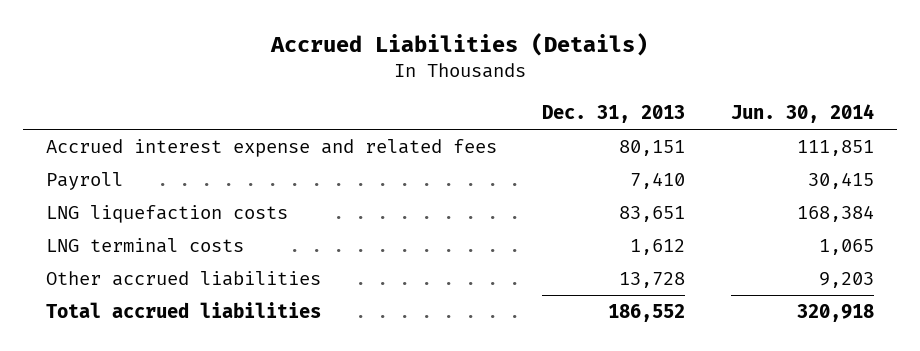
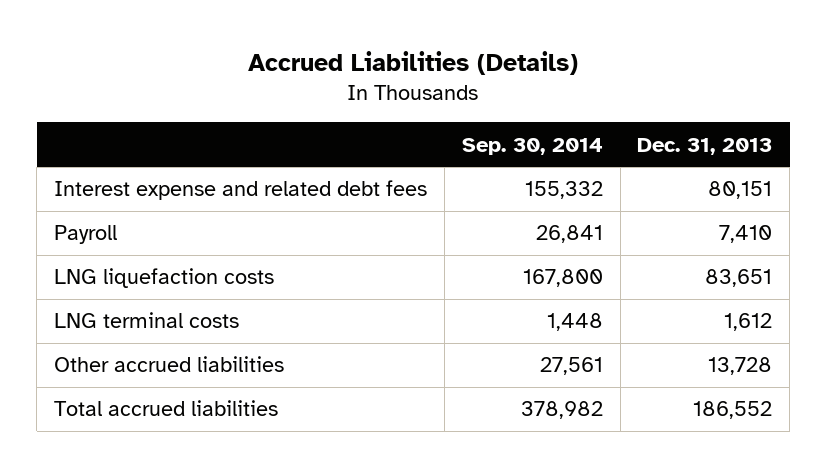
[730,104,874,124] Jun. 30, 2014 -> none
none -> [461,137,603,155] Sep. 30, 2014
[45,139,497,158] Accrued interest expense and related fees -> [54,180,428,201] Interest expense and related debt fees

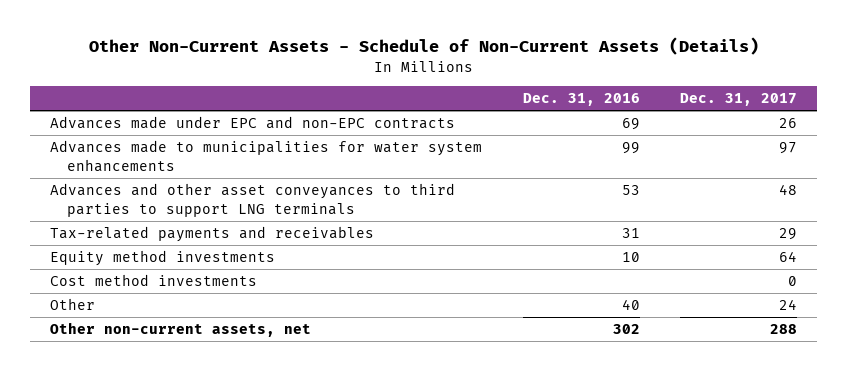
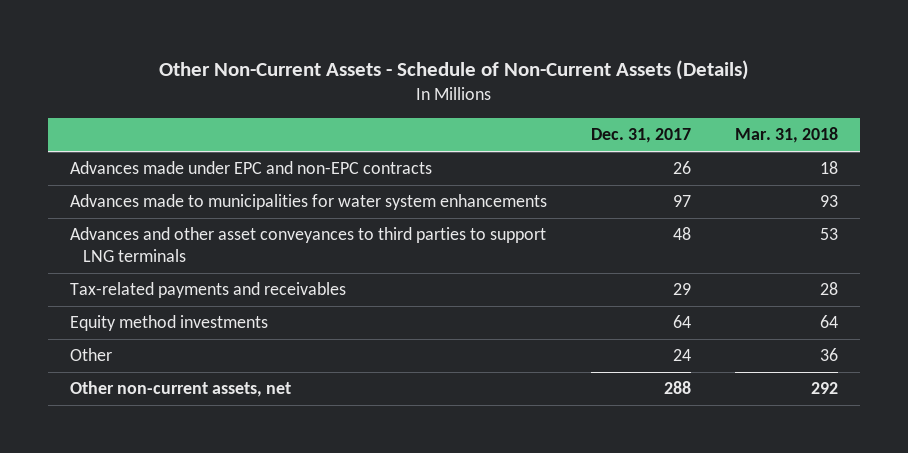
[522,92,640,106] Dec. 31, 2016 -> none
none -> [734,127,838,144] Mar. 31, 2018
[50,274,258,287] Cost method investments -> none

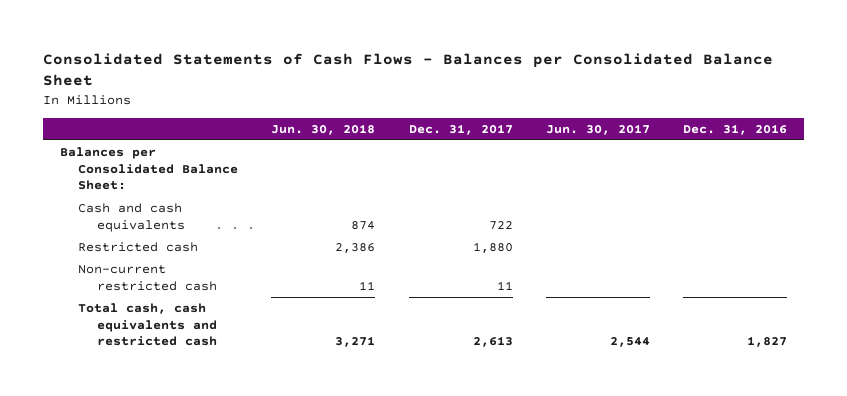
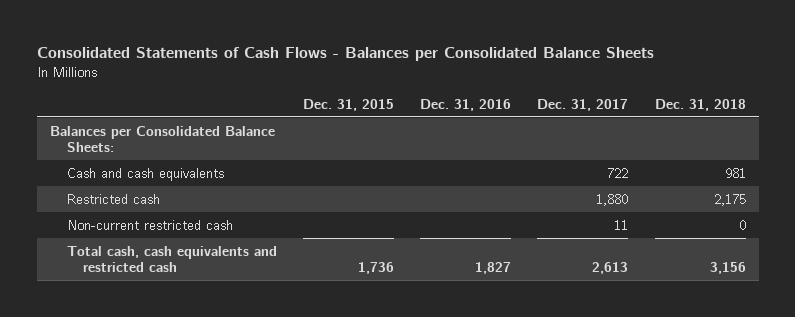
[42,53,773,87] Consolidated Statements of Cash Flows - Balances per Consolidated Balance Sheet -> [36,47,654,62] Consolidated Statements of Cash Flows - Balances per Consolidated Balance Sheets
[271,123,376,135] Jun. 30, 2018 -> none
[545,123,650,135] Jun. 30, 2017 -> none
none -> [302,99,394,112] Dec. 31, 2015
none -> [654,99,746,112] Dec. 31, 2018
[59,147,239,191] Balances per Consolidated Balance Sheet: -> [49,125,275,153] Balances per Consolidated Balance Sheets:

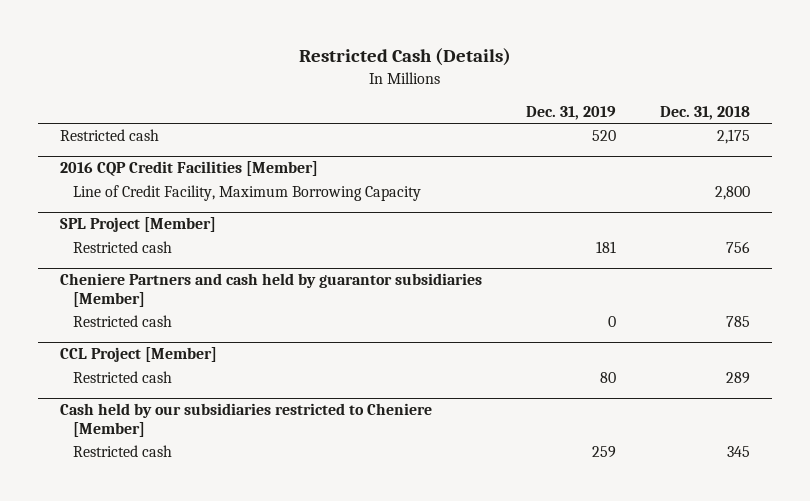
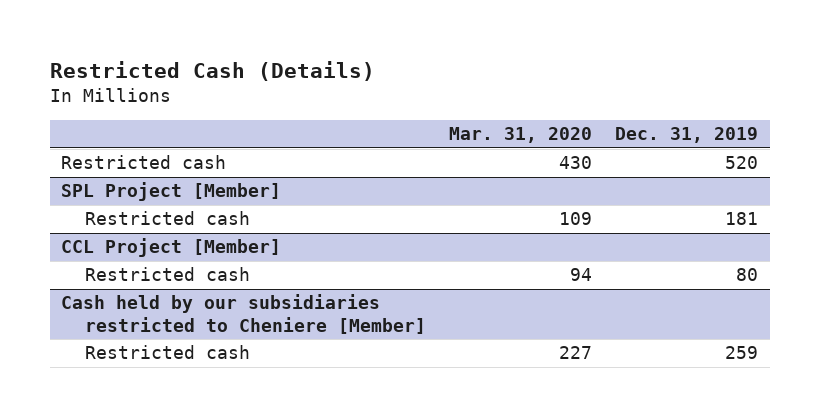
[660,105,751,120] Dec. 31, 2018 -> none
none -> [448,127,592,144] Mar. 31, 2020
[59,161,318,177] 2016 CQP Credit Facilities [Member] -> none
[73,185,422,202] Line of Credit Facility, Maximum Borrowing Capacity -> none
[59,273,482,308] Cheniere Partners and cash held by guarantor subsidiaries [Member] -> none
[73,315,173,328] Restricted cash -> none

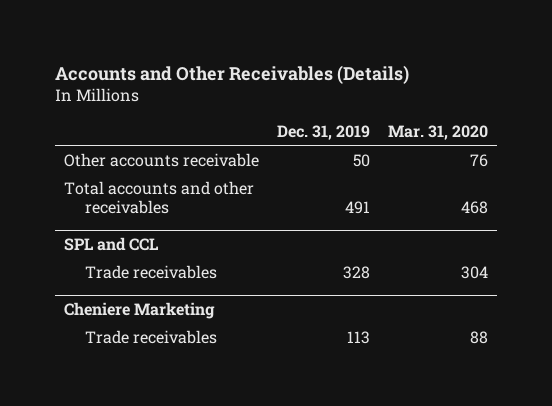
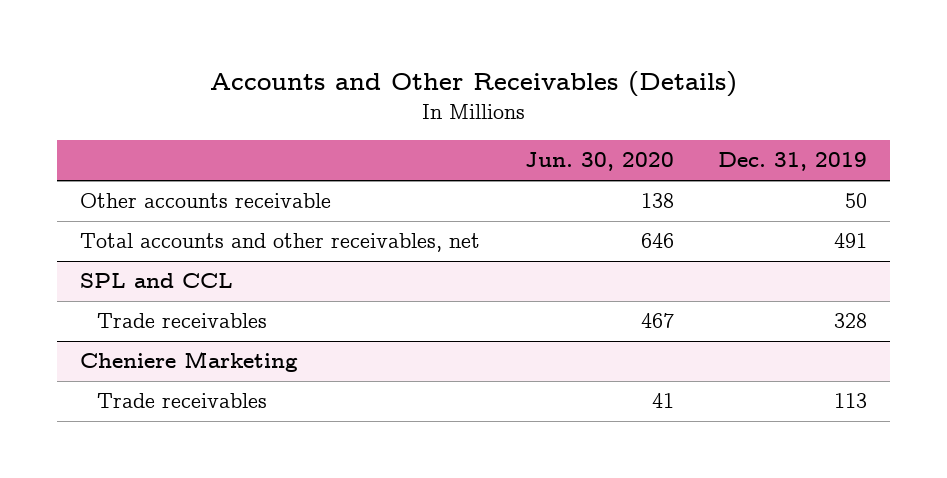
[387,124,488,140] Mar. 31, 2020 -> none
none -> [524,152,674,172] Jun. 30, 2020
[64,180,255,214] Total accounts and other receivables -> [79,233,480,253] Total accounts and other receivables, net

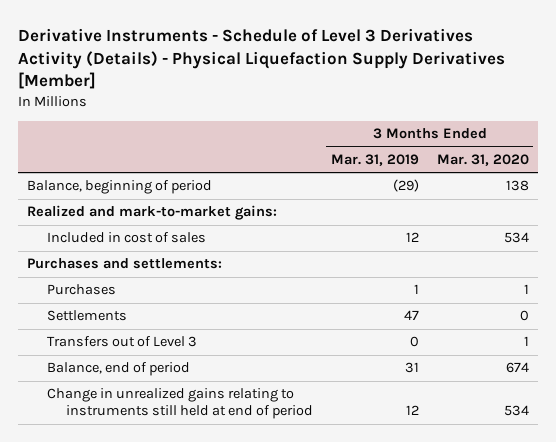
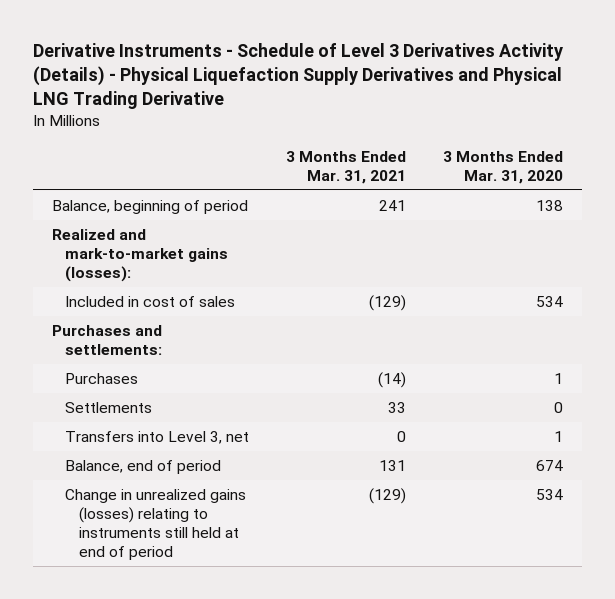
[18,28,506,90] Derivative Instruments - Schedule of Level 3 Derivatives Activity (Details) - Physical Liquefaction Supply Derivatives [Member] -> [33,43,564,110] Derivative Instruments - Schedule of Level 3 Derivatives Activity (Details) - Physical Liquefaction Supply Derivatives and Physical LNG Trading Derivative
[330,154,419,167] Mar. 31, 2019 -> none
none -> [286,150,407,184] 3 Months Ended Mar. 31, 2021
[27,205,278,221] Realized and mark-to-market gains: -> [51,228,229,283] Realized and mark-to-market gains (losses):
[46,336,197,348] Transfers out of Level 3 -> none
none -> [65,430,250,444] Transfers into Level 3, net
[46,388,313,420] Change in unrealized gains relating to instruments still held at end of period -> [65,488,247,561] Change in unrealized gains (losses) relating to instruments still held at end of period

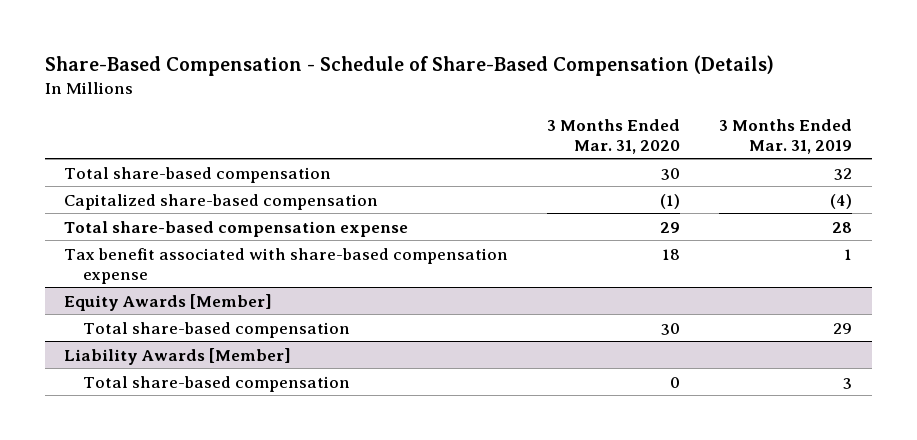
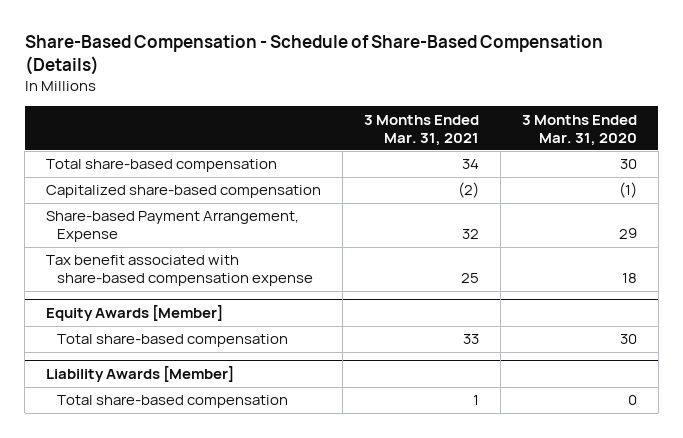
[719,118,853,154] 3 Months Ended Mar. 31, 2019 -> none
none -> [363,114,479,146] 3 Months Ended Mar. 31, 2021
[64,220,409,237] Total share-based compensation expense -> [46,211,300,243] Share-based Payment Arrangement, Expense

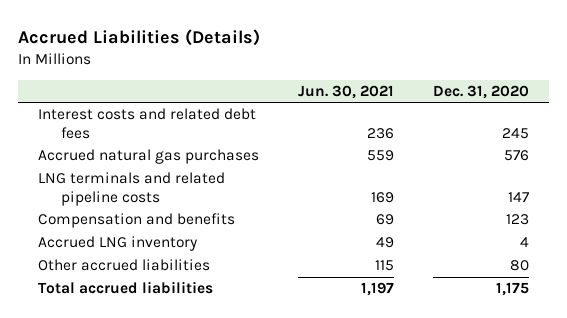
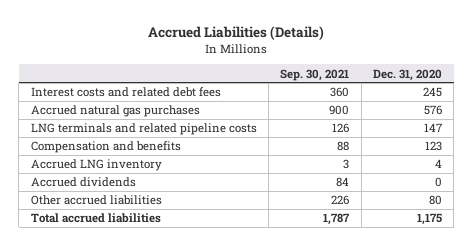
[298,84,395,99] Jun. 30, 2021 -> none
none -> [280,68,350,81] Sep. 30, 2021
none -> [30,177,136,188] Accrued dividends

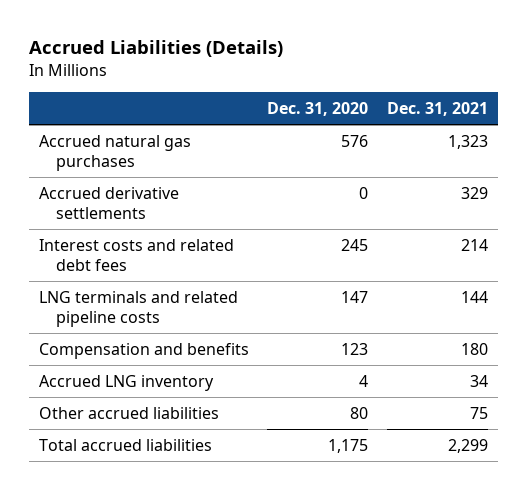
[280,68,350,81] Sep. 30, 2021 -> none
none -> [387,102,489,117] Dec. 31, 2021
none -> [38,187,179,220] Accrued derivative settlements
[30,87,221,98] Interest costs and related debt fees -> [38,239,234,272] Interest costs and related debt fees
[30,177,136,188] Accrued dividends -> none

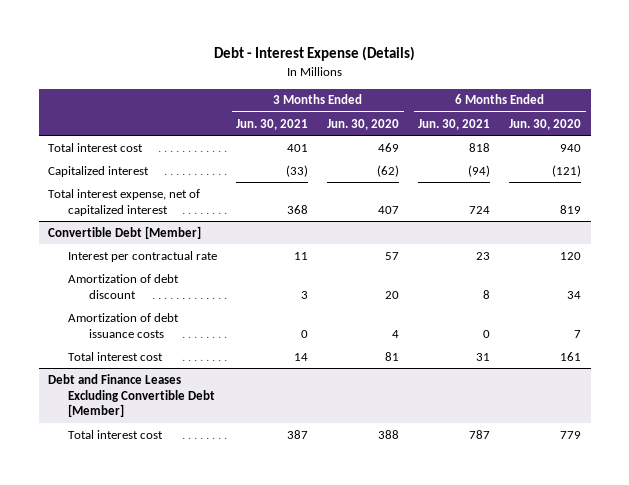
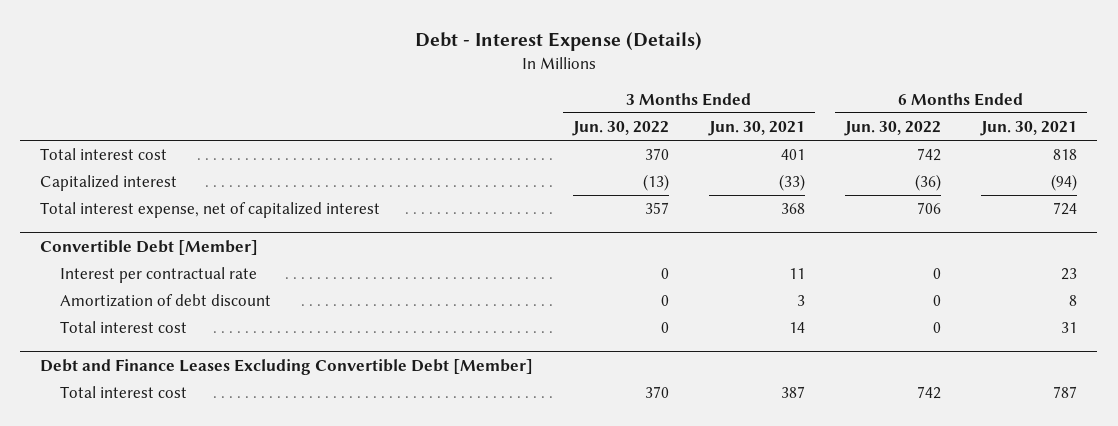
[327,118,400,130] Jun. 30, 2020 -> none
[509,118,582,130] Jun. 30, 2020 -> none
none -> [572,120,670,136] Jun. 30, 2022
none -> [844,120,942,136] Jun. 30, 2022
[68,312,180,338] Amortization of debt issuance costs -> none

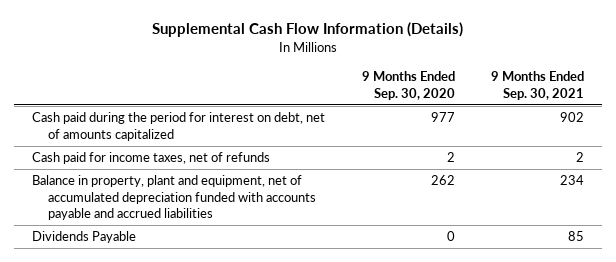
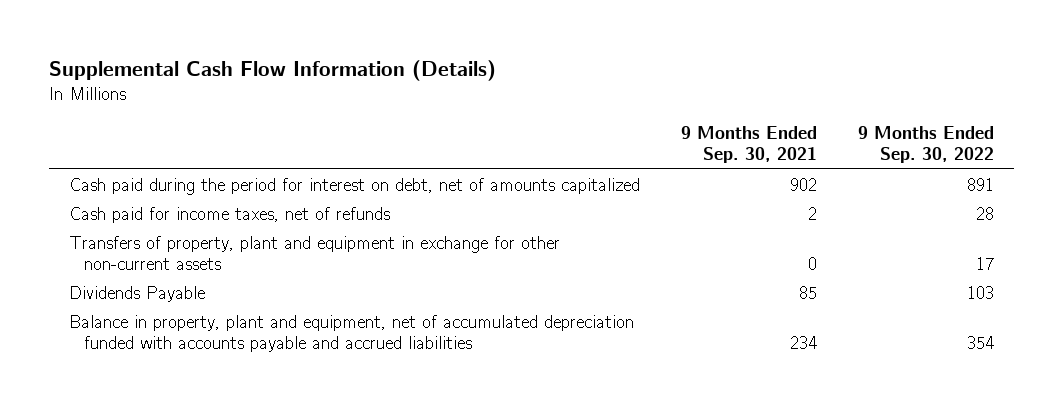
[361,71,455,100] 9 Months Ended Sep. 30, 2020 -> none
none -> [857,125,994,164] 9 Months Ended Sep. 30, 2022
none -> [69,235,561,270] Transfers of property, plant and equipment in exchange for other non-current assets
[32,175,316,221] Balance in property, plant and equipment, net of accumulated depreciation funded with accounts payable and accrued liabilities -> [69,314,635,352] Balance in property, plant and equipment, net of accumulated depreciation funded with accounts payable and accrued liabilities

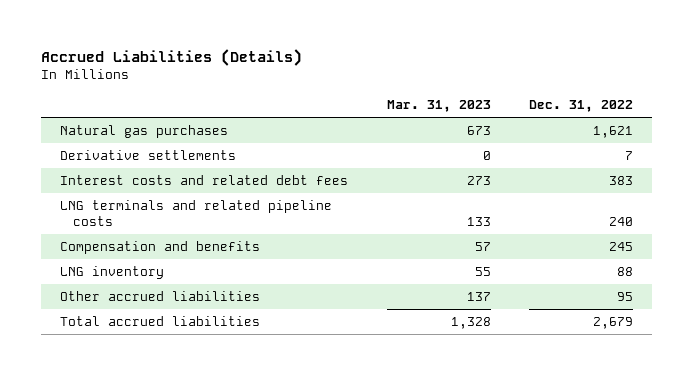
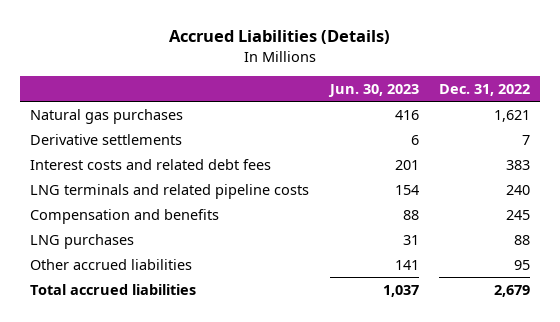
[386,100,491,113] Mar. 31, 2023 -> none
none -> [327,83,419,97] Jun. 30, 2023
[60,265,165,279] LNG inventory -> [30,233,135,249] LNG purchases

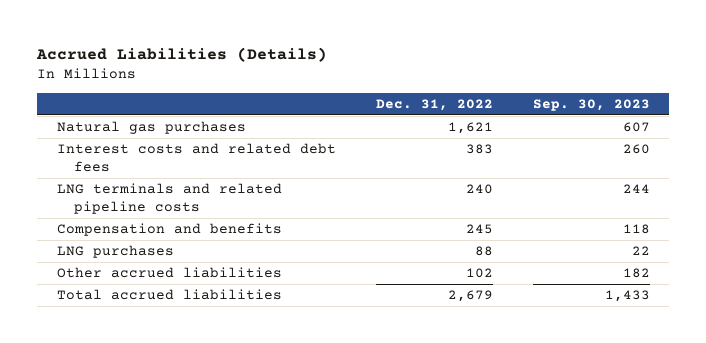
[327,83,419,97] Jun. 30, 2023 -> none
none -> [532,98,650,111] Sep. 30, 2023
[30,133,183,145] Derivative settlements -> none
[513,259,530,270] 95 -> [465,268,493,279] 102

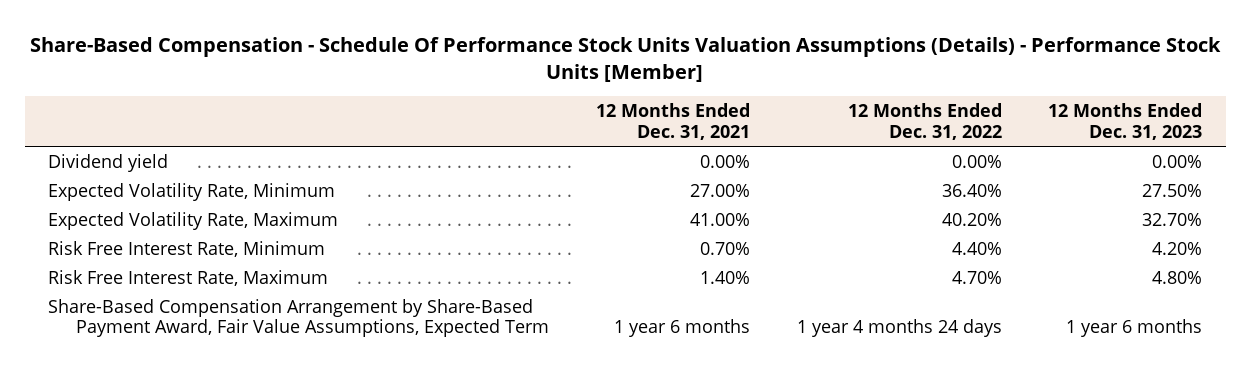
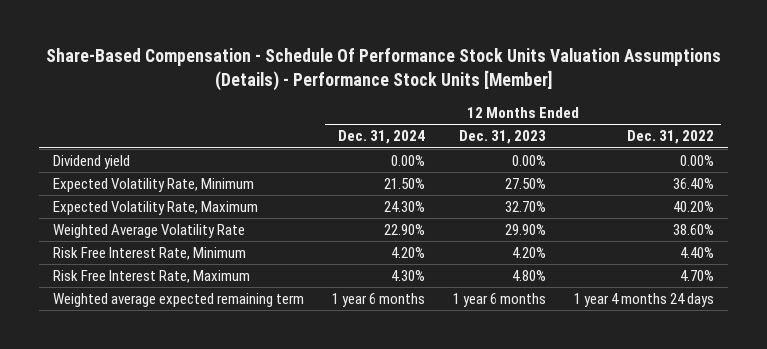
[595,103,750,140] 12 Months Ended Dec. 31, 2021 -> none
none -> [338,130,426,145] Dec. 31, 2024
none -> [53,224,246,239] Weighted Average Volatility Rate
[48,298,550,338] Share-Based Compensation Arrangement by Share-Based Payment Award, Fair Value Assumptions, Expected Term -> [53,293,305,308] Weighted average expected remaining term

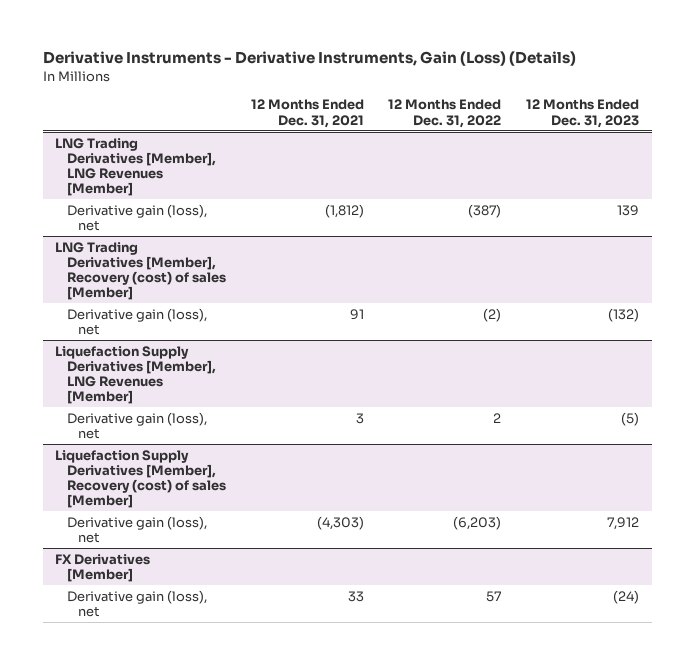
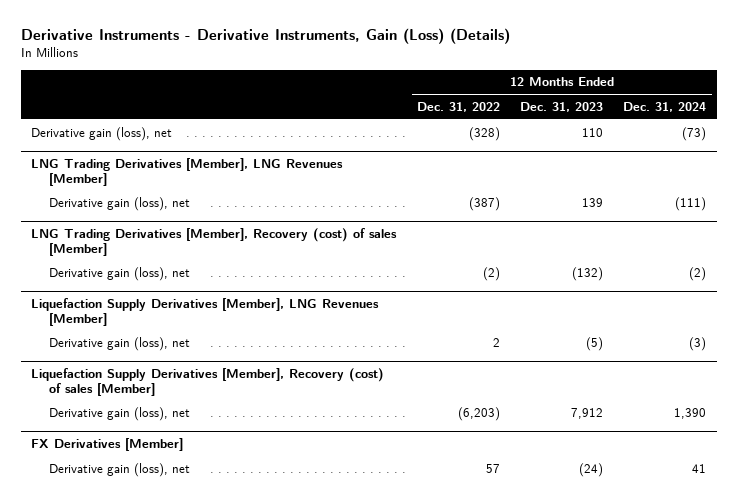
[250,99,364,128] 12 Months Ended Dec. 31, 2021 -> none
none -> [623,101,707,112] Dec. 31, 2024
none -> [31,126,173,141] Derivative gain (loss), net

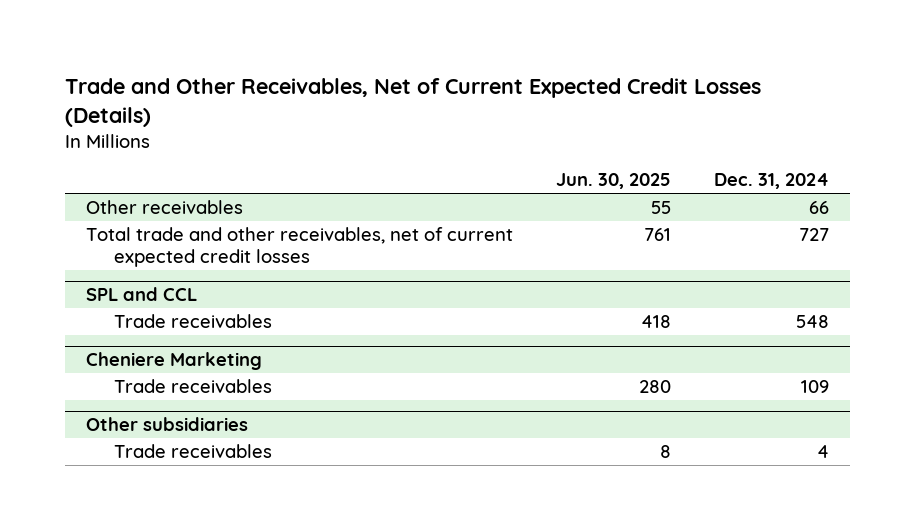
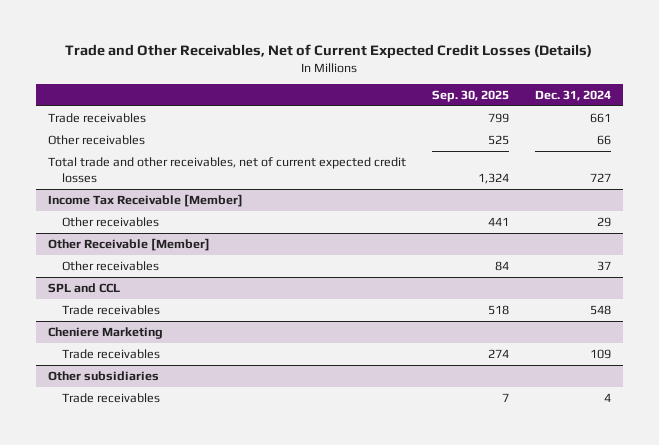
[555,173,671,190] Jun. 30, 2025 -> none
none -> [431,90,509,103] Sep. 30, 2025
none -> [48,112,147,123] Trade receivables
none -> [48,193,244,207] Income Tax Receivable [Member]
none -> [61,216,159,227] Other receivables
none -> [48,237,211,251] Other Receivable [Member]
none -> [61,260,159,271] Other receivables

